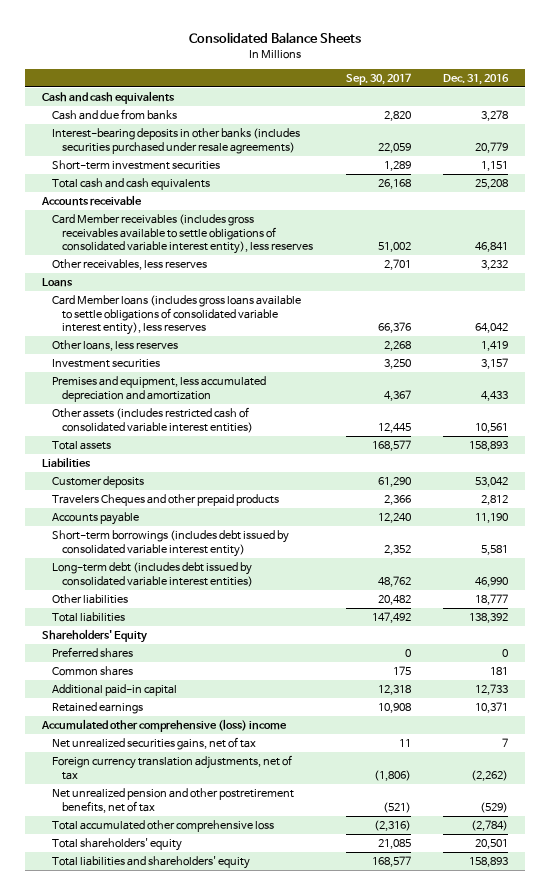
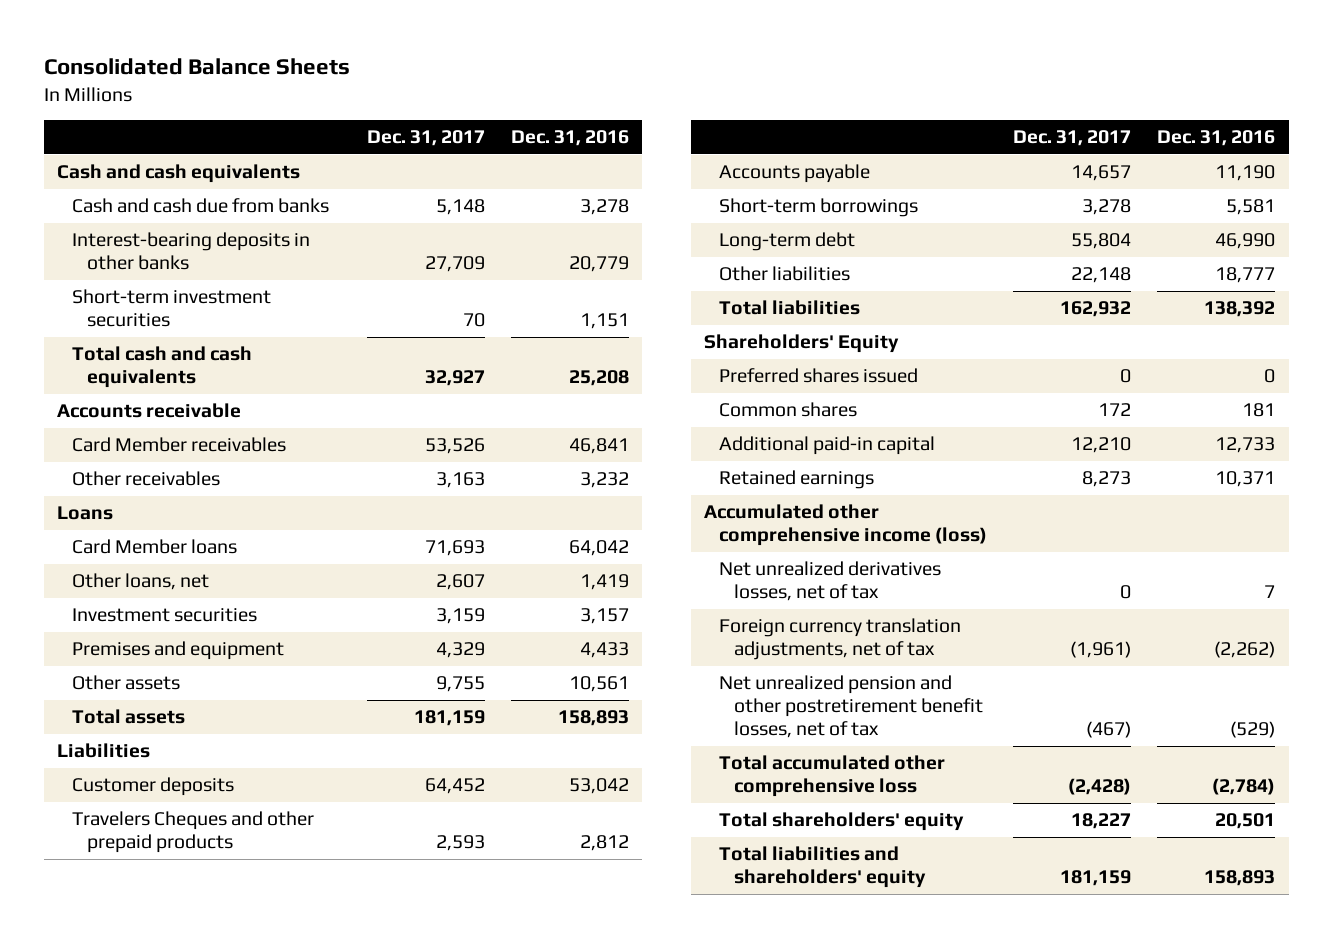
[345,72,411,85] Sep. 30, 2017 -> none
none -> [366,130,485,147] Dec. 31, 2017
[51,108,177,120] Cash and due from banks -> [72,198,330,214] Cash and cash due from banks
[51,127,300,154] Interest-bearing deposits in other banks (includes securities purchased under resale agreements) -> [72,232,311,271] Interest-bearing deposits in other banks
[51,213,314,255] Card Member receivables (includes gross receivables available to settle obligations of consolidated variable interest entity), less reserves -> [72,437,287,453] Card Member receivables
[51,258,207,270] Other receivables, less reserves -> [72,471,221,487] Other receivables
[51,294,301,336] Card Member loans (includes gross loans available to settle obligations of consolidated variable interest entity), less reserves -> [72,539,238,555] Card Member loans
[51,339,178,351] Other loans, less reserves -> [72,573,210,591] Other loans, net
[51,375,266,402] Premises and equipment, less accumulated depreciation and amortization -> [72,641,285,661] Premises and equipment
[51,406,254,433] Other assets (includes restricted cash of consolidated variable interest entities) -> [72,675,181,691] Other assets
[51,529,289,557] Short-term borrowings (includes debt issued by consolidated variable interest entity) -> [718,198,918,218] Short-term borrowings
[51,561,254,587] Long-term debt (includes debt issued by consolidated variable interest entities) -> [718,232,855,252] Long-term debt
[51,646,133,658] Preferred shares -> [718,368,918,384] Preferred shares issued
[40,718,287,732] Accumulated other comprehensive (loss) income -> [703,504,987,547] Accumulated other comprehensive income (loss)
[51,736,256,750] Net unrealized securities gains, net of tax -> [718,561,941,602] Net unrealized derivatives losses, net of tax
[51,787,294,813] Net unrealized pension and other postretirement benefits, net of tax -> [718,675,983,739] Net unrealized pension and other postretirement benefit losses, net of tax

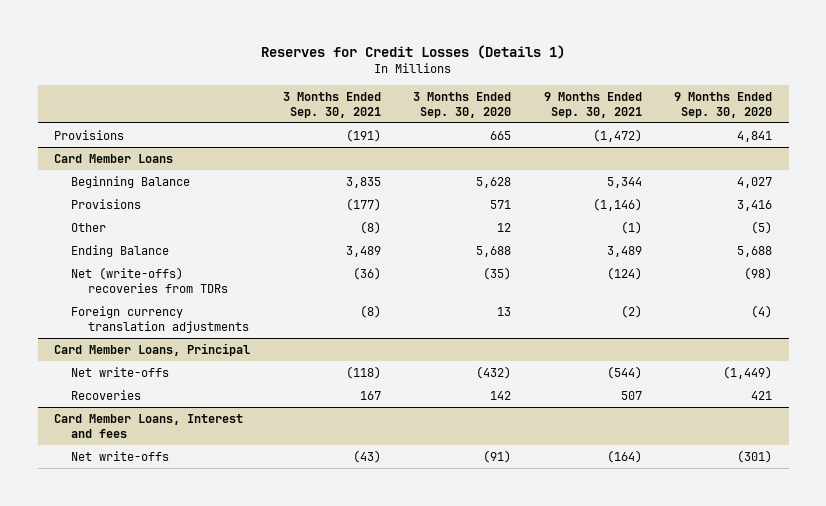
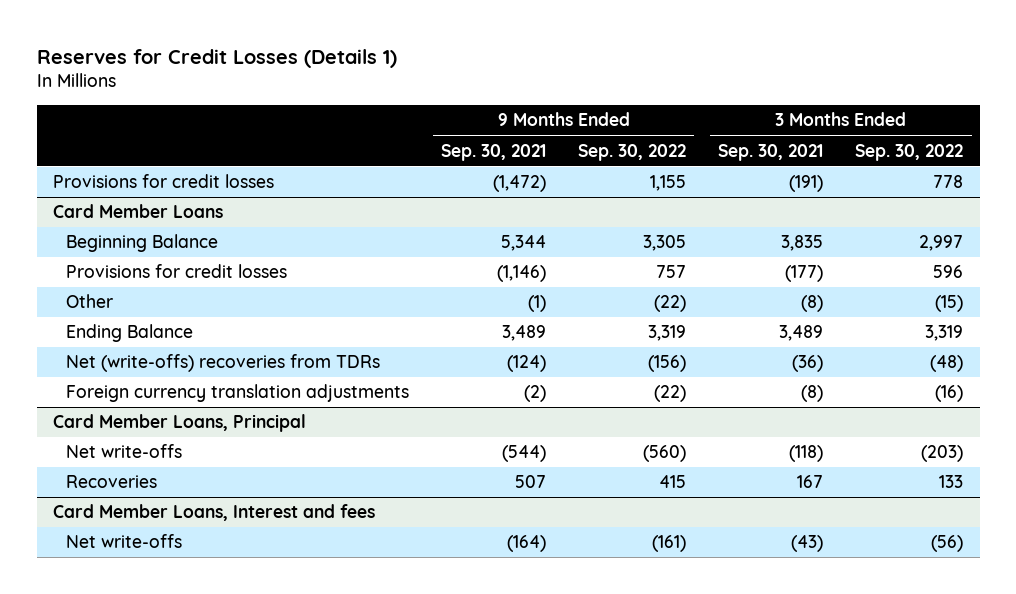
[413,91,512,118] 3 Months Ended Sep. 30, 2020 -> none
[674,91,773,118] 9 Months Ended Sep. 30, 2020 -> none
none -> [578,143,687,161] Sep. 30, 2022
none -> [855,143,964,161] Sep. 30, 2022
[54,129,125,140] Provisions -> [52,174,274,189] Provisions for credit losses
[70,198,141,209] Provisions -> [65,264,287,279] Provisions for credit losses

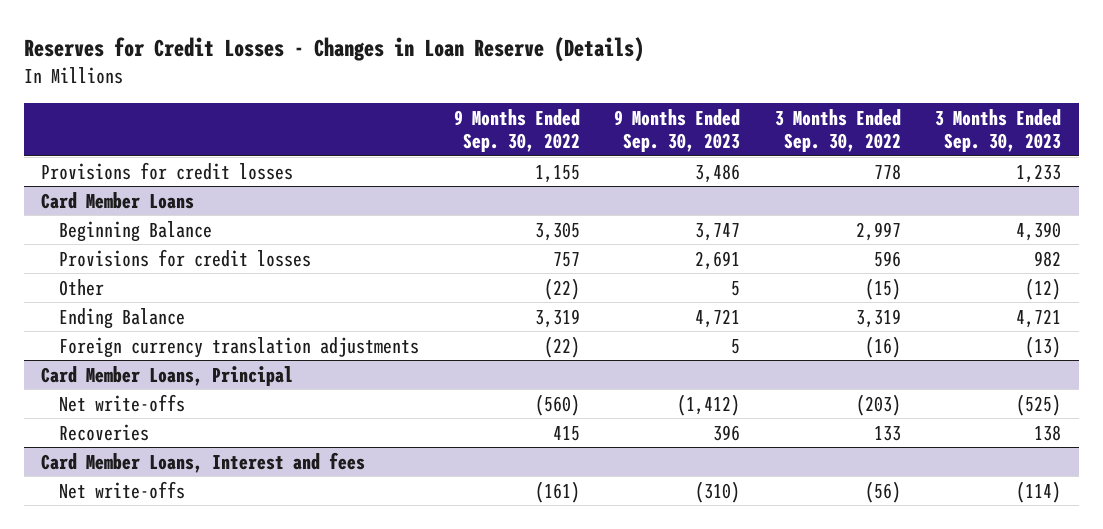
[36,48,397,68] Reserves for Credit Losses (Details 1) -> [24,36,645,62] Reserves for Credit Losses - Changes in Loan Reserve (Details)
[441,143,547,161] Sep. 30, 2021 -> none
[718,143,824,161] Sep. 30, 2021 -> none
none -> [614,108,741,153] 9 Months Ended Sep. 30, 2023
none -> [935,108,1062,153] 3 Months Ended Sep. 30, 2023
[65,354,380,373] Net (write-offs) recoveries from TDRs -> none

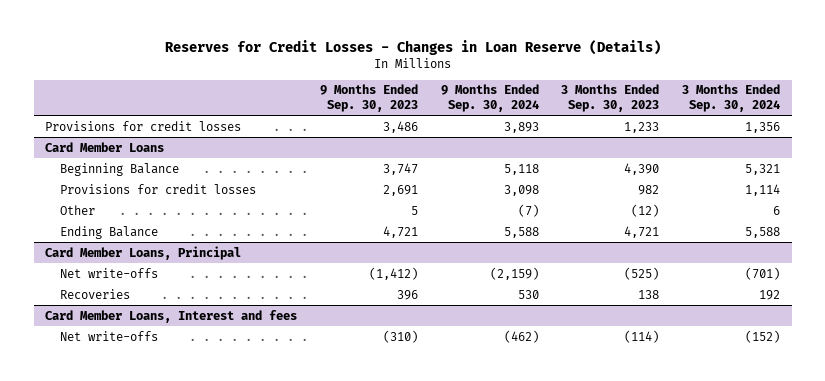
[453,108,580,153] 9 Months Ended Sep. 30, 2022 -> none
[774,108,901,153] 3 Months Ended Sep. 30, 2022 -> none
none -> [440,84,539,112] 9 Months Ended Sep. 30, 2024
none -> [682,84,781,112] 3 Months Ended Sep. 30, 2024
[59,336,420,358] Foreign currency translation adjustments -> none

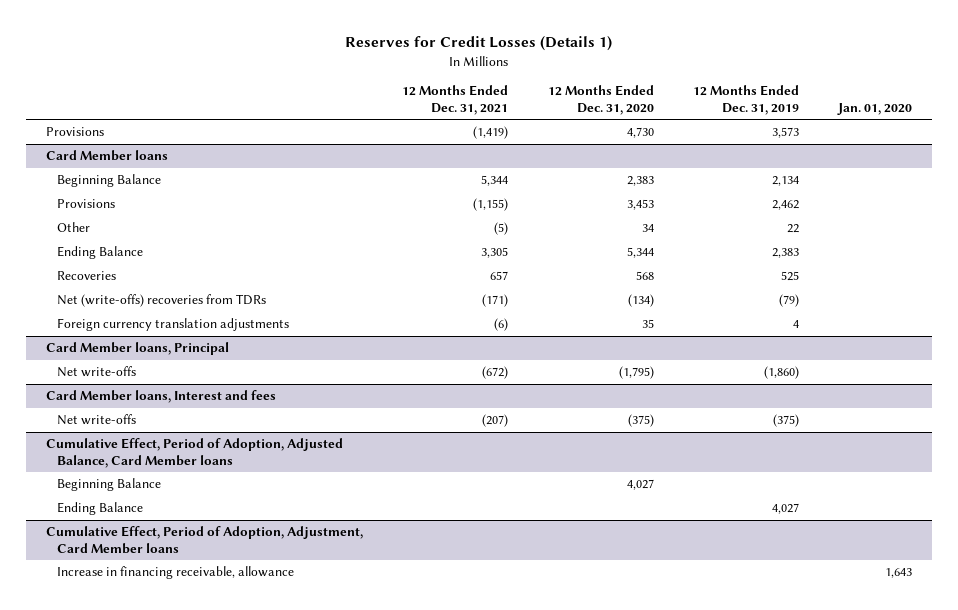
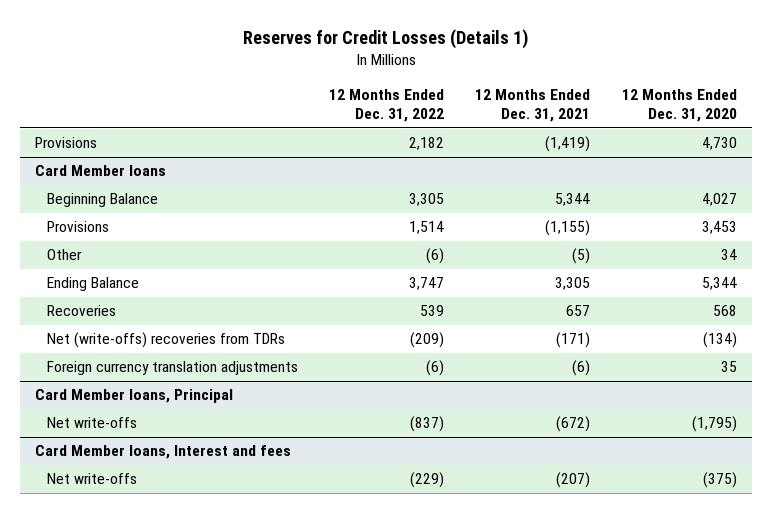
[692,85,799,115] 12 Months Ended Dec. 31, 2019 -> none
[837,102,913,115] Jan. 01, 2020 -> none
none -> [329,88,445,123] 12 Months Ended Dec. 31, 2022
[626,176,654,187] 2,383 -> [701,193,737,207] 4,027
[45,438,343,468] Cumulative Effect, Period of Adoption, Adjusted Balance, Card Member loans -> none
[56,478,161,492] Beginning Balance -> none
[56,502,143,516] Ending Balance -> none
[45,526,363,554] Cumulative Effect, Period of Adoption, Adjustment, Card Member loans -> none
[56,566,294,580] Increase in financing receivable, allowance -> none

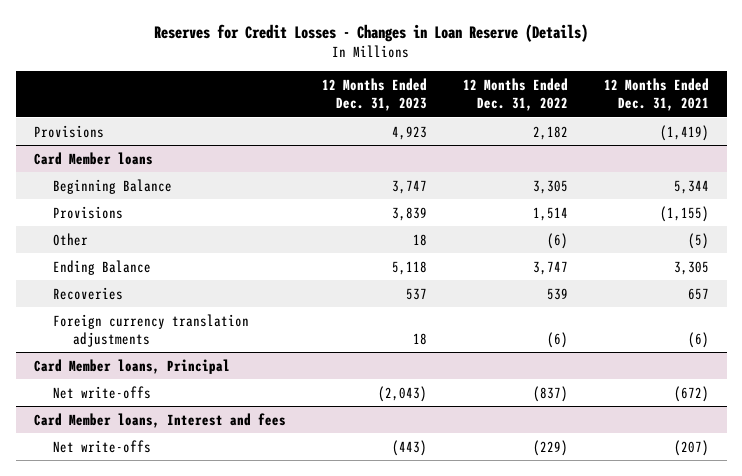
[242,28,528,49] Reserves for Credit Losses (Details 1) -> [154,23,589,42] Reserves for Credit Losses - Changes in Loan Reserve (Details)
[621,88,737,123] 12 Months Ended Dec. 31, 2020 -> none
none -> [321,78,427,112] 12 Months Ended Dec. 31, 2023
[46,332,285,349] Net (write-offs) recoveries from TDRs -> none

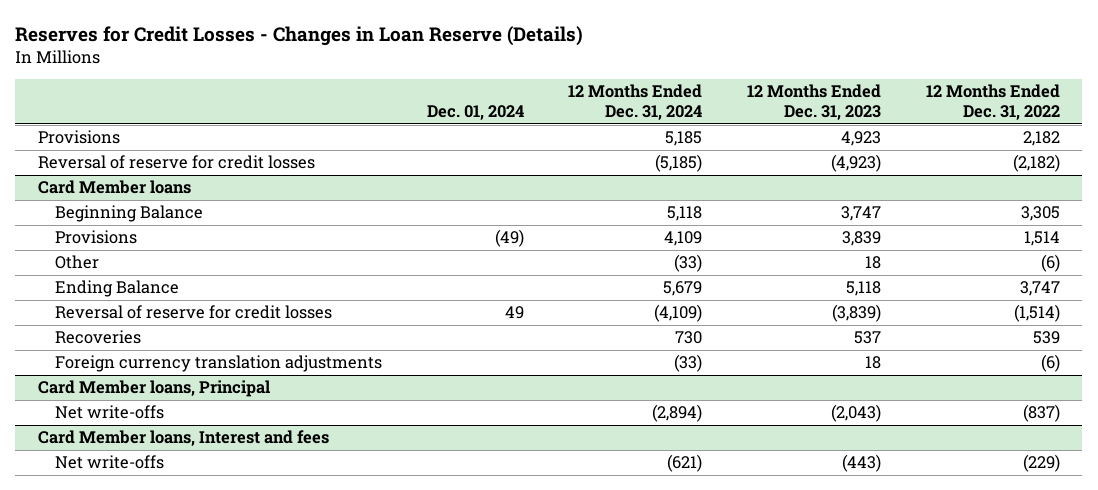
[603,78,709,112] 12 Months Ended Dec. 31, 2021 -> none
none -> [426,105,524,121] Dec. 01, 2024
none -> [568,84,703,121] 12 Months Ended Dec. 31, 2024
none -> [37,155,315,170] Reversal of reserve for credit losses
none -> [55,305,333,320] Reversal of reserve for credit losses

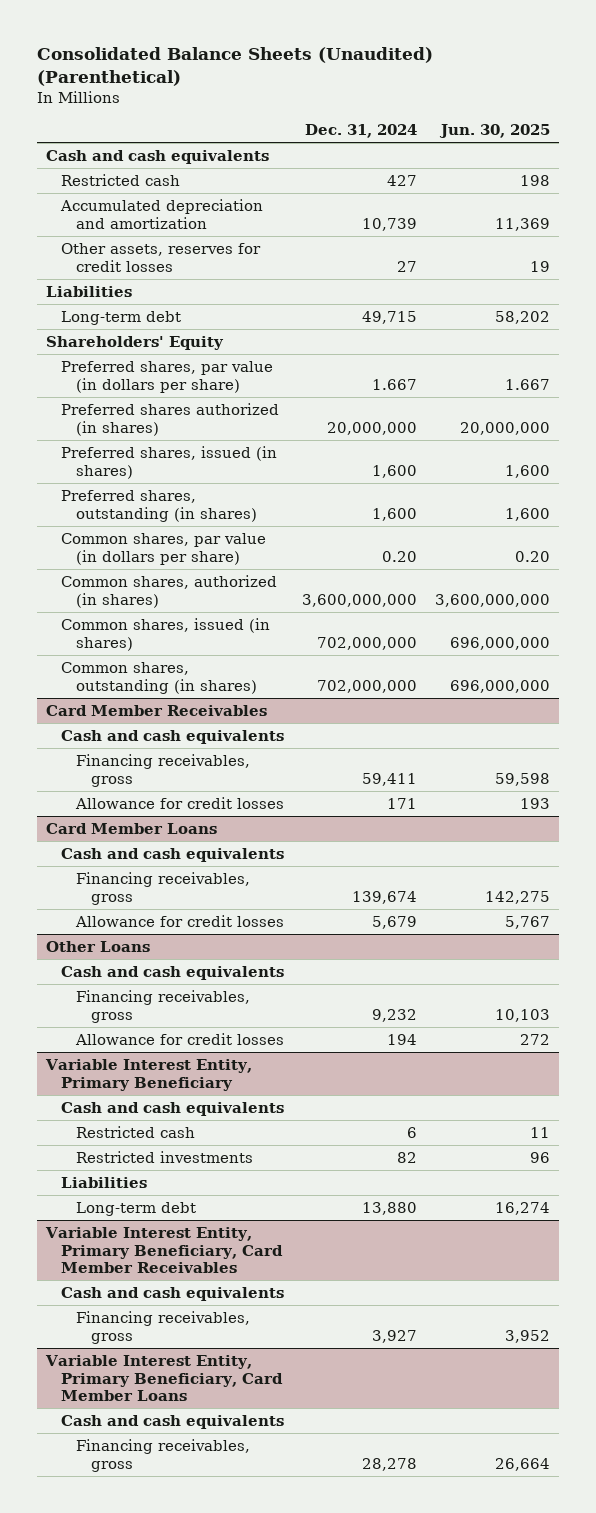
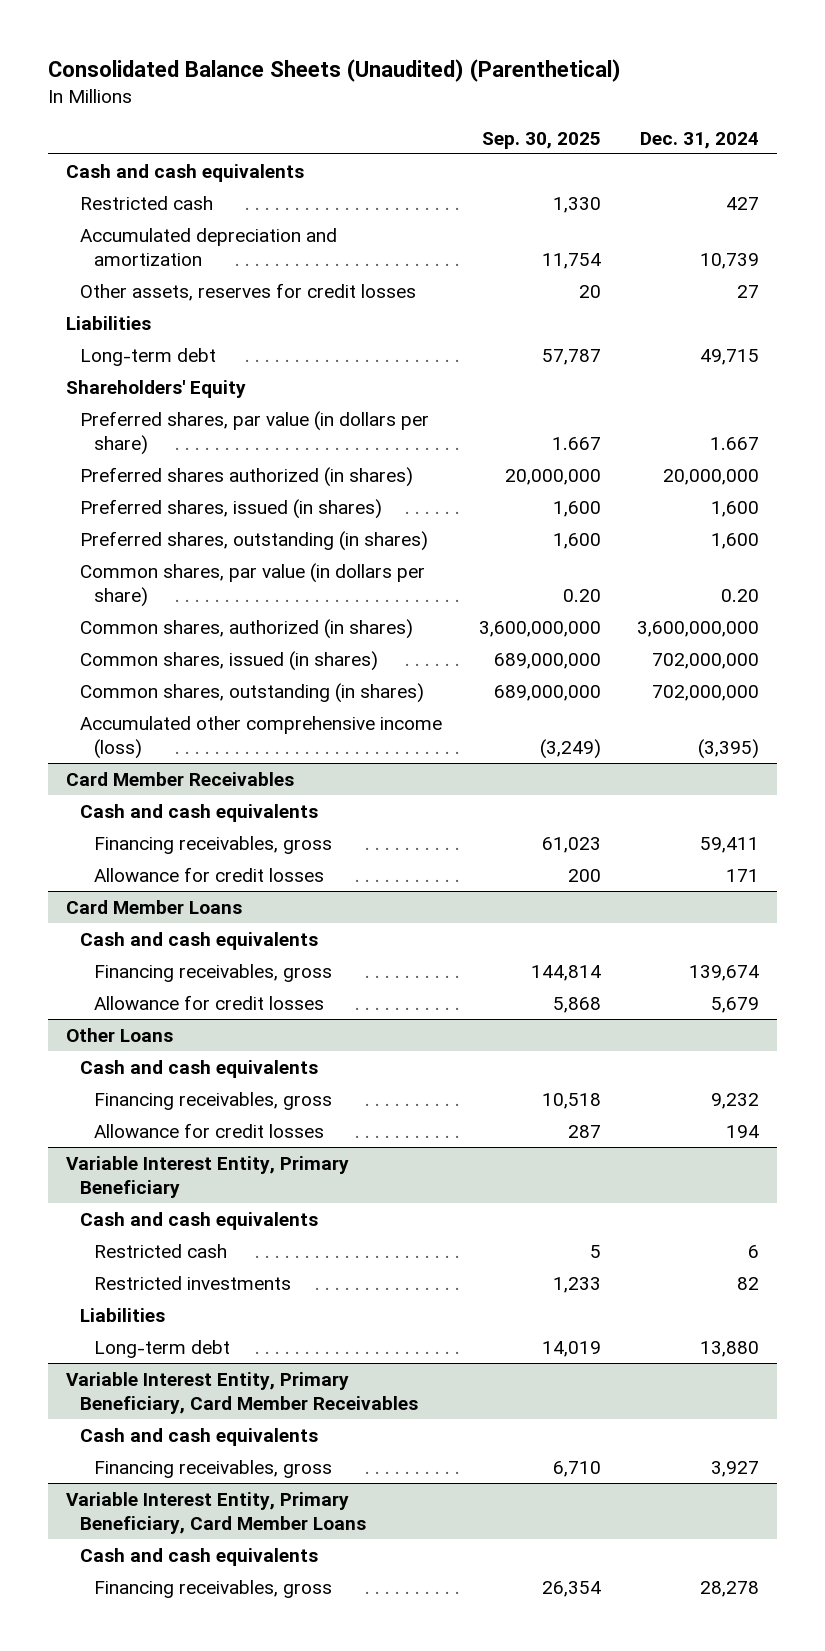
[438,124,550,139] Jun. 30, 2025 -> none
none -> [481,131,601,149] Sep. 30, 2025
none -> [79,715,442,759] Accumulated other comprehensive income (loss)

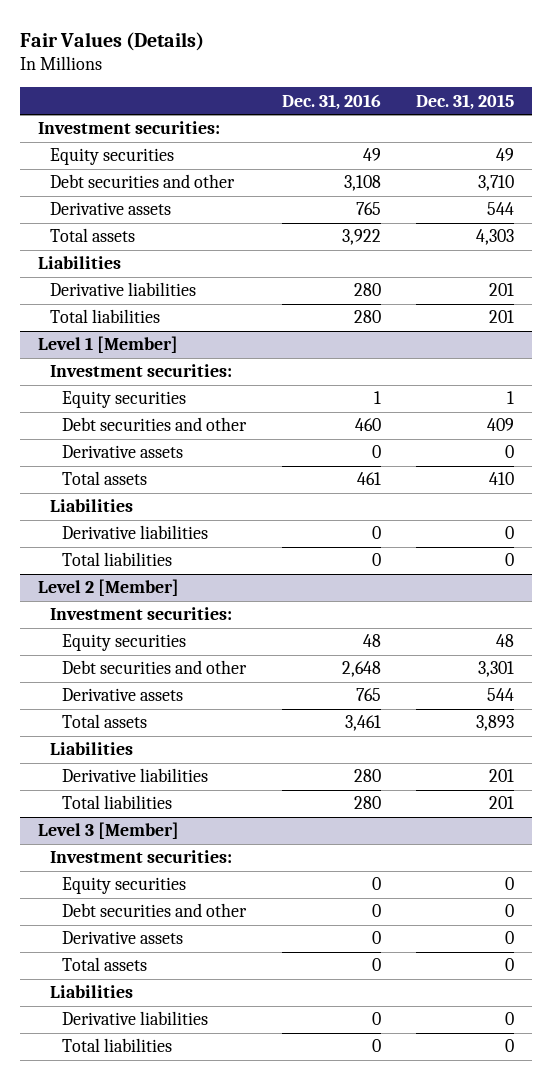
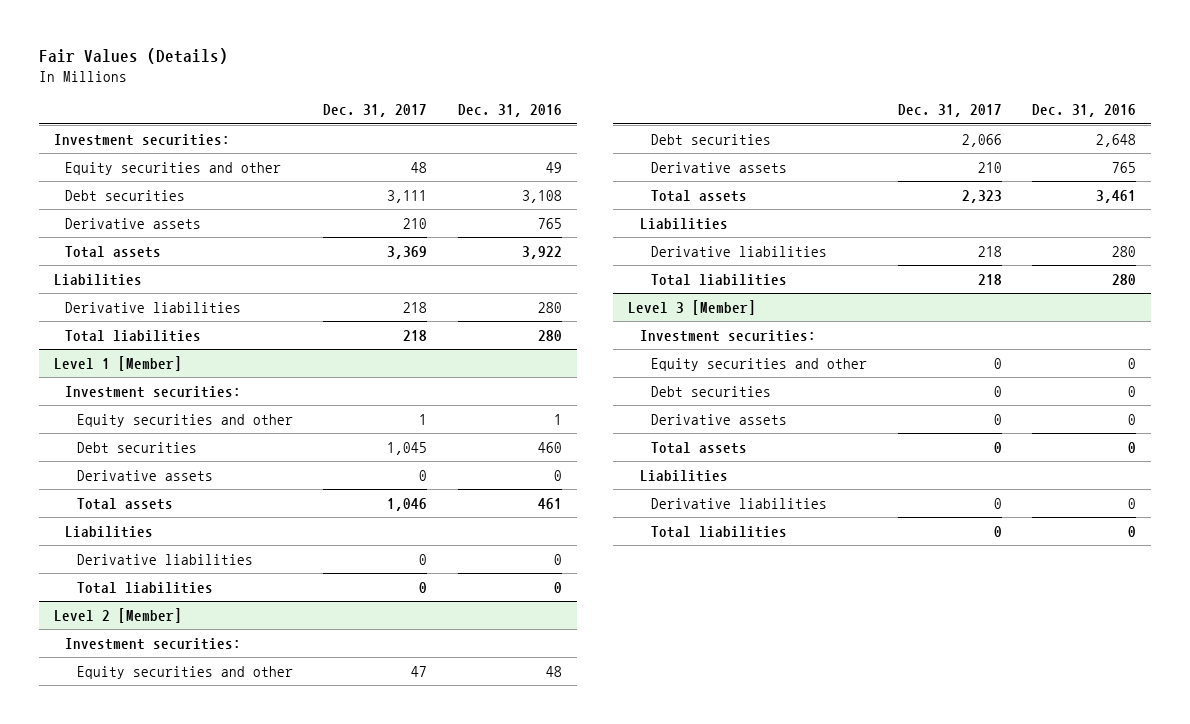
[415,93,514,110] Dec. 31, 2015 -> none
none -> [323,104,428,118] Dec. 31, 2017
[50,148,175,166] Equity securities -> [65,161,282,175] Equity securities and other
[50,174,236,189] Debt securities and other -> [65,189,186,201] Debt securities
[62,391,187,409] Equity securities -> [76,413,293,427] Equity securities and other
[62,417,248,432] Debt securities and other -> [76,441,197,453] Debt securities
[62,634,187,652] Equity securities -> [76,665,293,679] Equity securities and other
[62,660,248,675] Debt securities and other -> [651,133,772,145] Debt securities
[62,877,187,895] Equity securities -> [651,357,868,371] Equity securities and other
[62,903,248,918] Debt securities and other -> [651,385,772,397] Debt securities

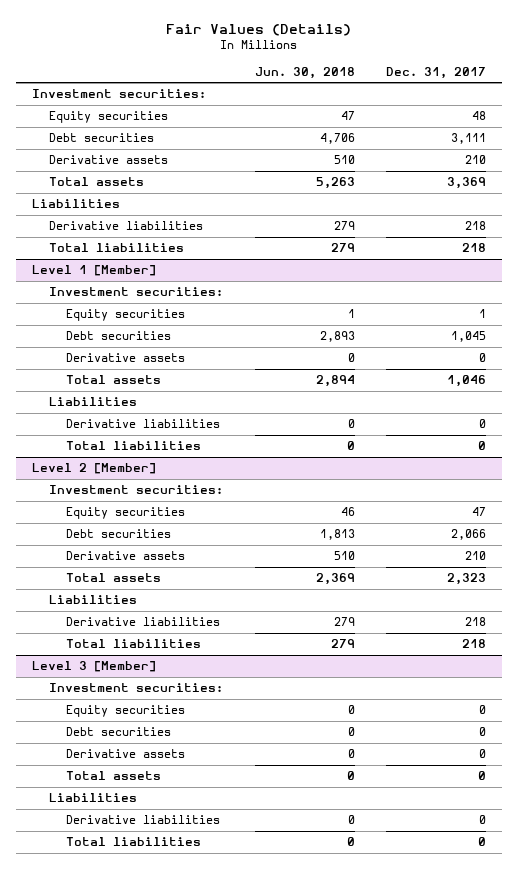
[457,104,562,118] Dec. 31, 2016 -> none
none -> [254,66,355,79] Jun. 30, 2018
[65,161,282,175] Equity securities and other -> [48,111,168,124] Equity securities
[76,413,293,427] Equity securities and other -> [66,309,186,322] Equity securities
[76,665,293,679] Equity securities and other -> [66,507,186,520] Equity securities
[651,357,868,371] Equity securities and other -> [66,705,186,718] Equity securities

